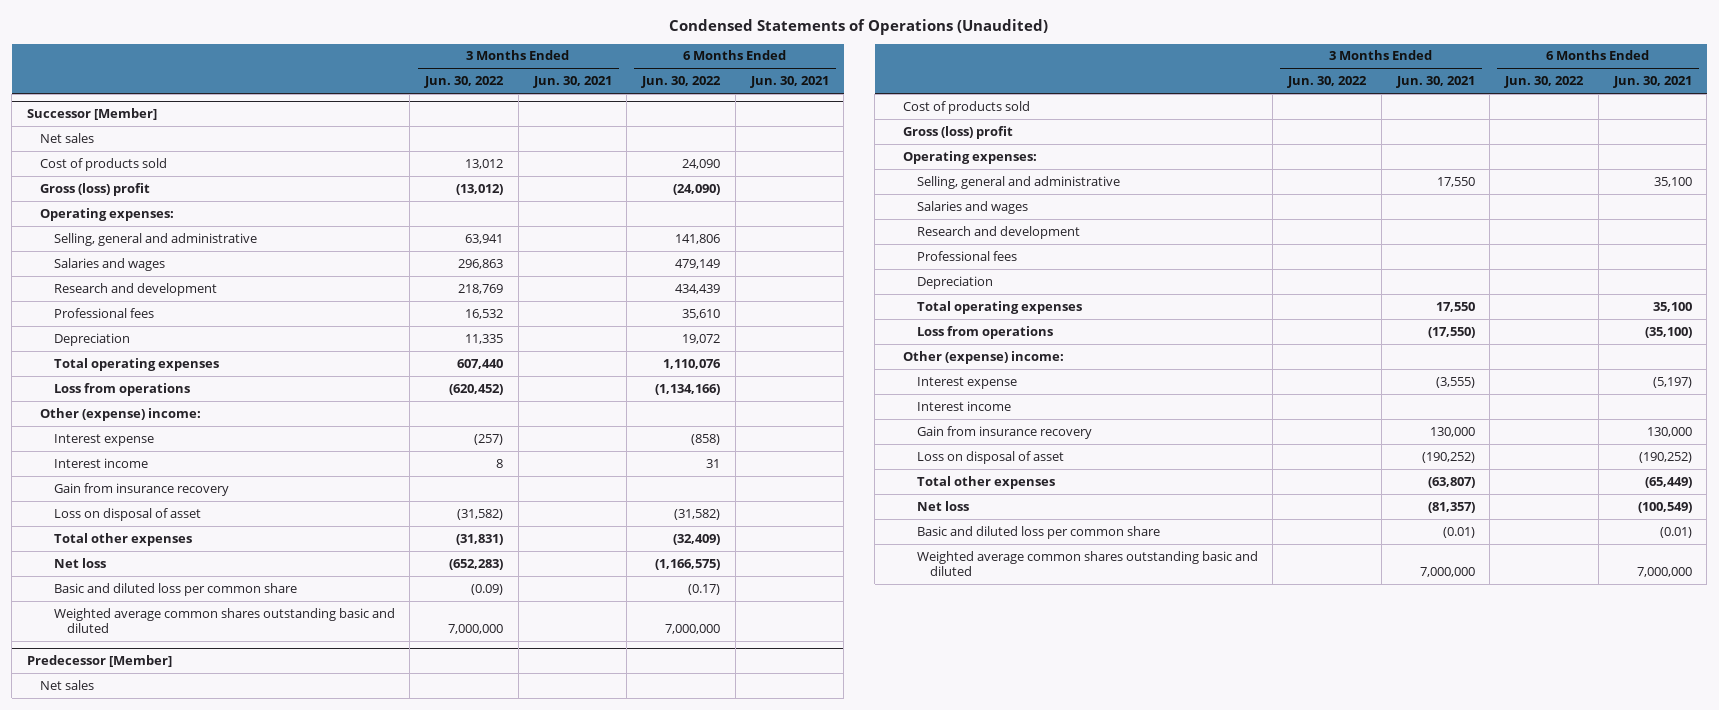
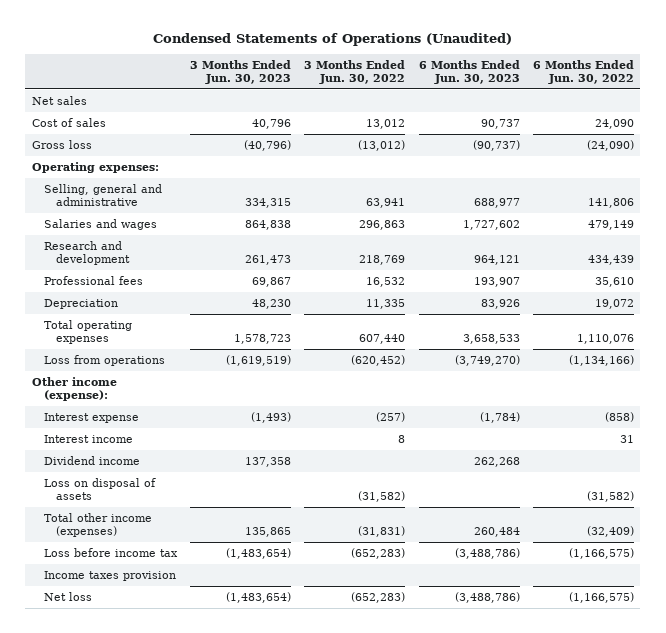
[532,76,612,89] Jun. 30, 2021 -> none
[749,76,829,89] Jun. 30, 2021 -> none
none -> [190,59,292,85] 3 Months Ended Jun. 30, 2023
none -> [418,59,520,85] 6 Months Ended Jun. 30, 2023
[27,108,158,121] Successor [Member] -> none
[40,157,168,171] Cost of products sold -> [31,118,106,128] Cost of sales
[40,182,151,196] Gross (loss) profit -> [31,140,92,150] Gross loss
[40,407,202,421] Other (expense) income: -> [31,377,117,402] Other income (expense):
[53,482,229,496] Gain from insurance recovery -> none
none -> [43,456,140,466] Dividend income
[53,507,201,521] Loss on disposal of asset -> [43,478,156,501] Loss on disposal of assets
[53,532,192,546] Total other expenses -> [43,513,152,538] Total other income (expenses)
none -> [43,548,178,558] Loss before income tax
none -> [43,571,176,582] Income taxes provision
[53,582,297,596] Basic and diluted loss per common share -> none
[53,607,395,634] Weighted average common shares outstanding basic and diluted -> none
[27,655,173,668] Predecessor [Member] -> none
[40,679,95,690] Net sales -> none
[903,100,1031,114] Cost of products sold -> none
[903,125,1014,139] Gross (loss) profit -> none
[903,150,1038,164] Operating expenses: -> none
[916,175,1120,189] Selling, general and administrative -> none
[916,200,1028,214] Salaries and wages -> none
[916,225,1080,239] Research and development -> none
[916,250,1017,261] Professional fees -> none
[916,275,993,289] Depreciation -> none
[916,300,1082,314] Total operating expenses -> none
[916,325,1053,339] Loss from operations -> none
[903,350,1065,364] Other (expense) income: -> none
[916,376,1017,389] Interest expense -> none
[916,400,1011,411] Interest income -> none
[916,425,1092,439] Gain from insurance recovery -> none
[916,450,1064,464] Loss on disposal of asset -> none
[916,475,1055,489] Total other expenses -> none
[916,500,969,511] Net loss -> none
[916,525,1160,539] Basic and diluted loss per common share -> none
[916,550,1258,577] Weighted average common shares outstanding basic and diluted -> none

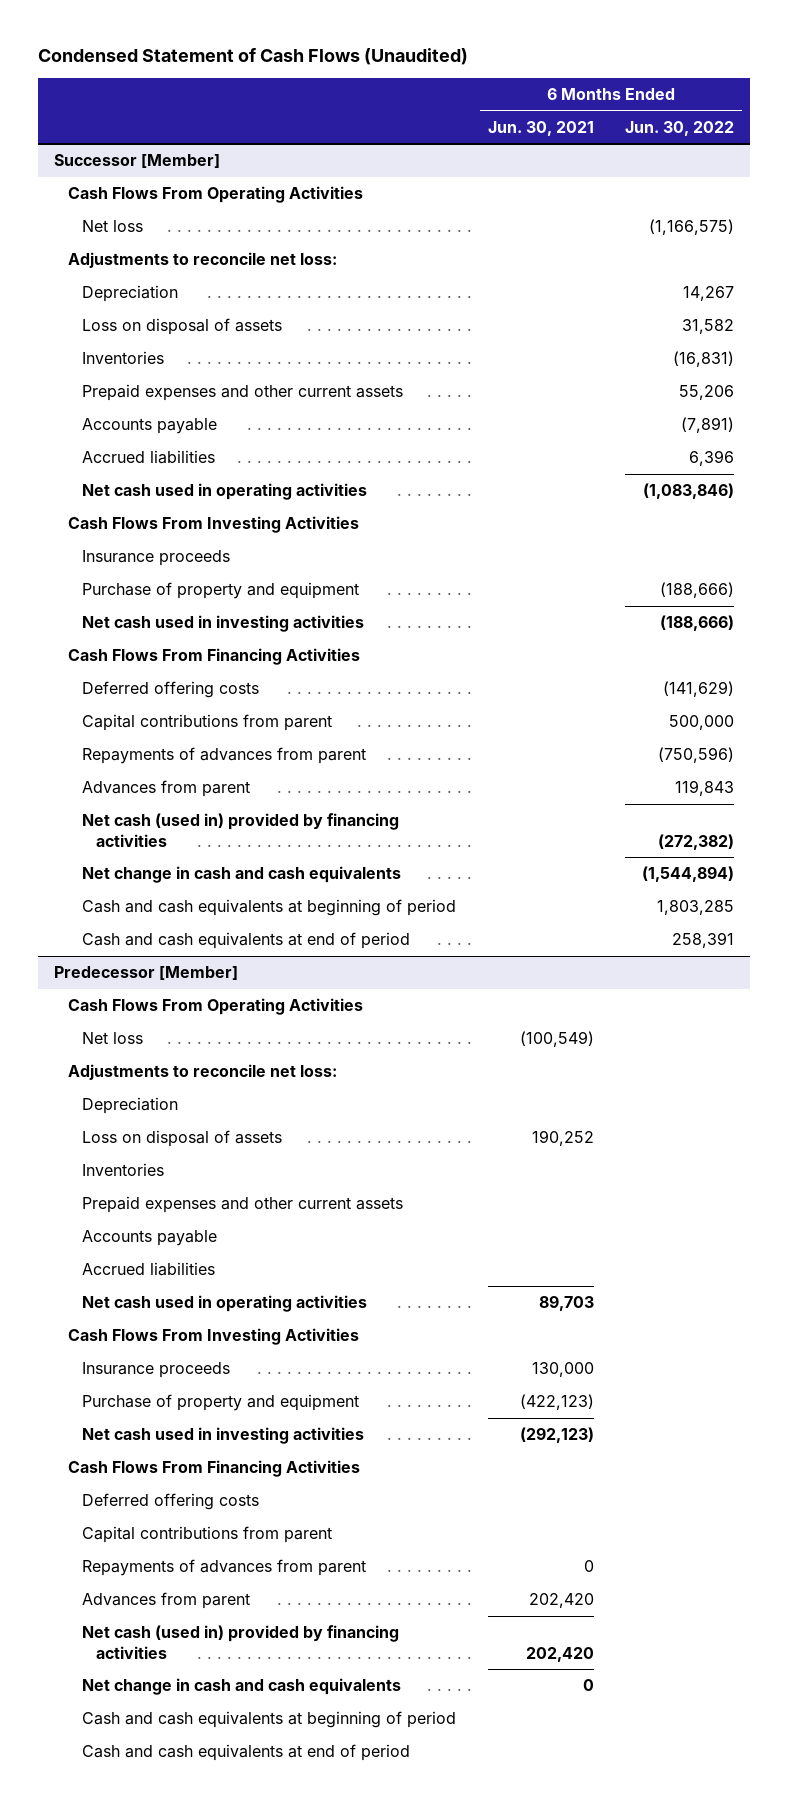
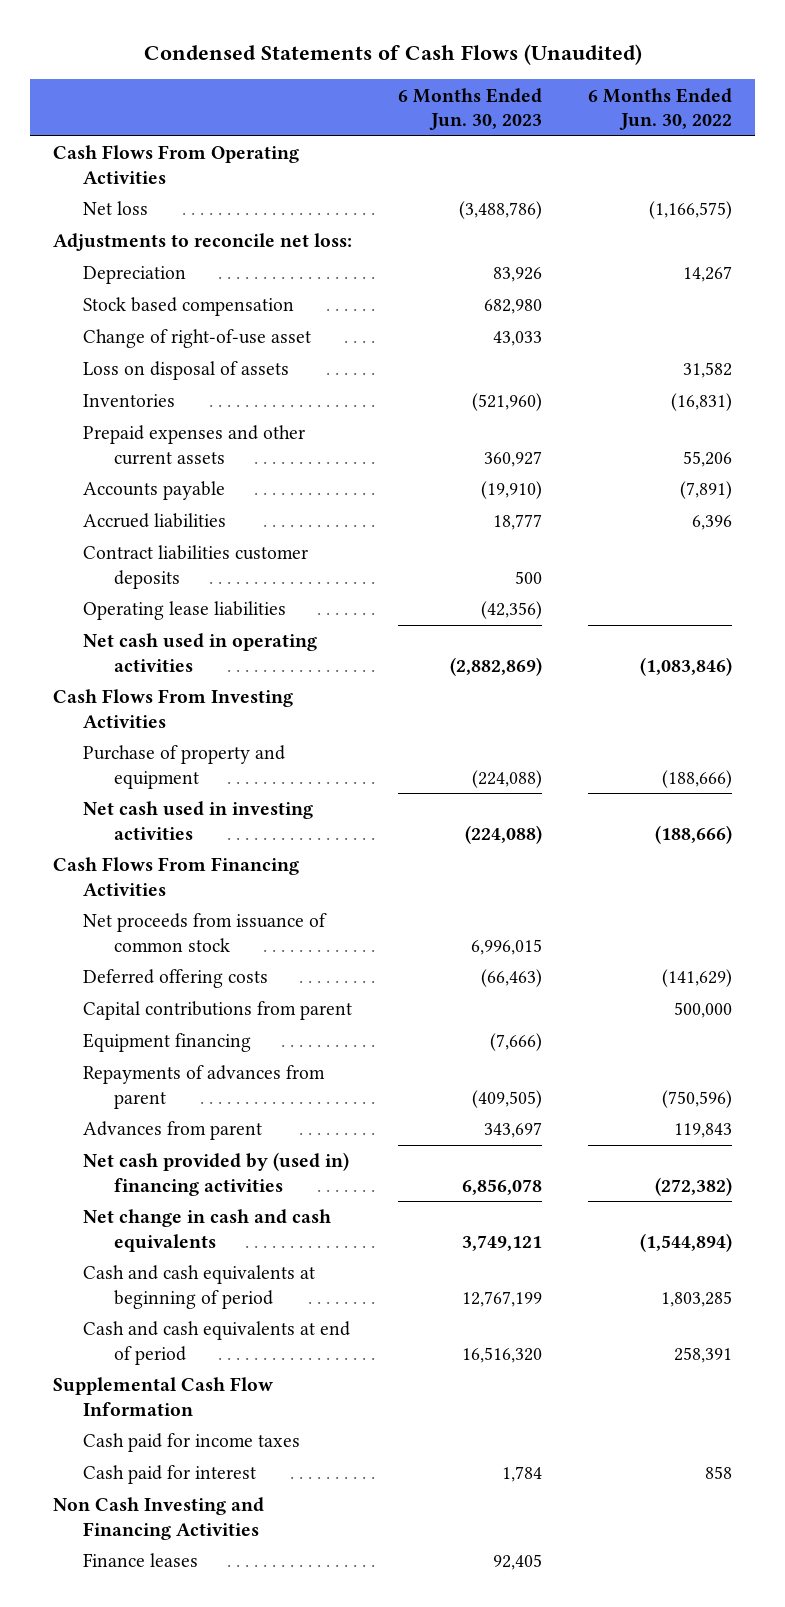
[37,48,468,66] Condensed Statement of Cash Flows (Unaudited) -> [143,44,642,66] Condensed Statements of Cash Flows (Unaudited)
[487,120,594,136] Jun. 30, 2021 -> none
none -> [398,87,543,131] 6 Months Ended Jun. 30, 2023
[53,154,220,169] Successor [Member] -> none
none -> [83,297,295,317] Stock based compensation
none -> [83,329,312,349] Change of right-of-use asset
none -> [83,545,309,589] Contract liabilities customer deposits
none -> [83,601,287,621] Operating lease liabilities
[81,550,230,567] Insurance proceeds -> none
none -> [83,913,328,952] Net proceeds from issuance of common stock
none -> [83,1033,252,1053] Equipment financing
[81,813,399,847] Net cash (used in) provided by financing activities -> [83,1152,350,1196] Net cash provided by (used in) financing activities
[53,966,238,981] Predecessor [Member] -> none
[67,998,363,1016] Cash Flows From Operating Activities -> none
[81,1032,143,1045] Net loss -> none
[67,1064,337,1081] Adjustments to reconcile net loss: -> none
[81,1097,178,1115] Depreciation -> none
[81,1130,282,1148] Loss on disposal of assets -> none
[81,1163,164,1177] Inventories -> none
[81,1196,403,1214] Prepaid expenses and other current assets -> none
[81,1230,217,1247] Accounts payable -> none
[81,1262,215,1277] Accrued liabilities -> none
[81,1295,367,1313] Net cash used in operating activities -> none
[67,1328,359,1346] Cash Flows From Investing Activities -> none
[81,1362,230,1379] Insurance proceeds -> none
[81,1394,359,1412] Purchase of property and equipment -> none
[81,1427,364,1445] Net cash used in investing activities -> none
[67,1460,360,1478] Cash Flows From Financing Activities -> none
[81,1493,259,1511] Deferred offering costs -> none
[81,1526,332,1544] Capital contributions from parent -> none
[81,1559,366,1577] Repayments of advances from parent -> none
[81,1592,250,1610] Advances from parent -> none
[81,1625,399,1659] Net cash (used in) provided by financing activities -> none
[81,1678,401,1696] Net change in cash and cash equivalents -> none
[81,1711,456,1729] Cash and cash equivalents at beginning of period -> none
[81,1744,410,1762] Cash and cash equivalents at end of period -> none
none -> [53,1377,274,1416] Supplemental Cash Flow Information
none -> [83,1433,301,1453] Cash paid for income taxes
none -> [83,1465,257,1485] Cash paid for interest
none -> [53,1497,265,1540] Non Cash Investing and Financing Activities
none -> [83,1553,199,1568] Finance leases

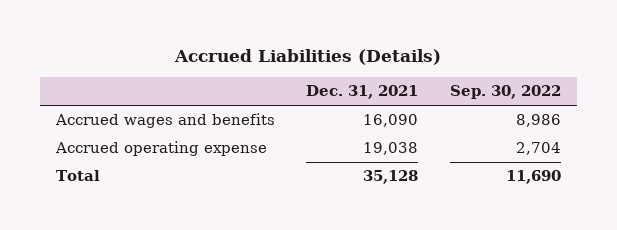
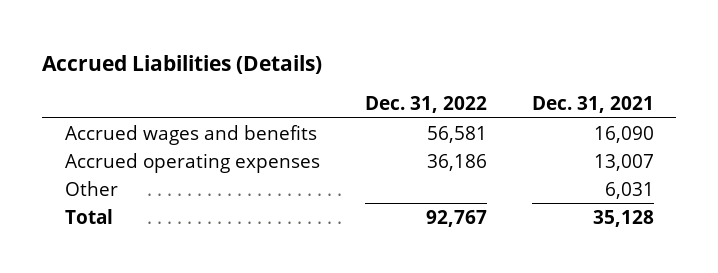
[450,85,562,100] Sep. 30, 2022 -> none
none -> [364,95,487,113] Dec. 31, 2022
[54,141,267,157] Accrued operating expense -> [64,152,320,173] Accrued operating expenses
[363,142,419,156] 19,038 -> [593,153,654,171] 13,007
none -> [64,180,118,196] Other

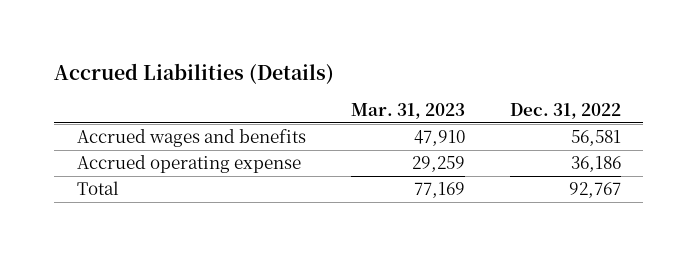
[531,95,654,113] Dec. 31, 2021 -> none
none -> [350,103,465,120] Mar. 31, 2023
[64,180,118,196] Other -> none
[64,152,320,173] Accrued operating expenses -> [76,155,301,174] Accrued operating expense

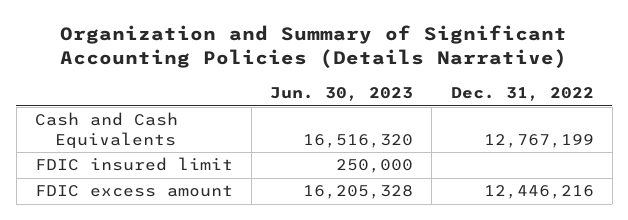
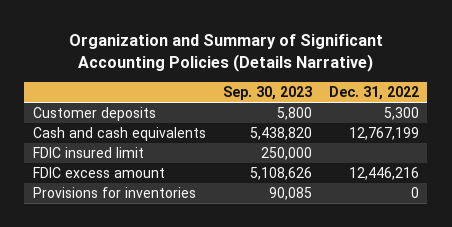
[270,87,414,102] Jun. 30, 2023 -> none
none -> [222,86,312,101] Sep. 30, 2023
none -> [32,107,156,122] Customer deposits
[34,112,178,149] Cash and Cash Equivalents -> [32,127,206,142] Cash and cash equivalents
none -> [32,187,196,199] Provisions for inventories

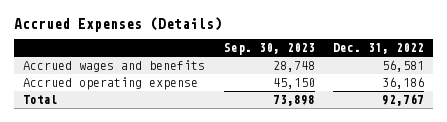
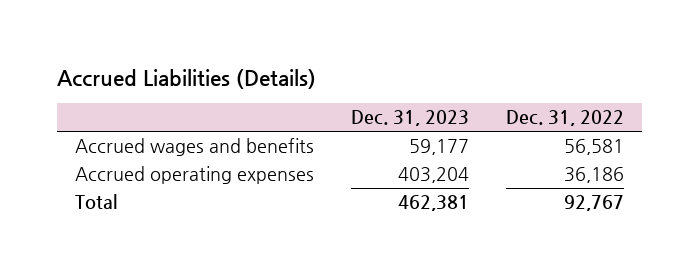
[14,17,223,33] Accrued Expenses (Details) -> [56,68,316,89] Accrued Liabilities (Details)
[223,43,315,56] Sep. 30, 2023 -> none
none -> [351,110,470,127] Dec. 31, 2023
[23,76,199,90] Accrued operating expense -> [75,166,315,185] Accrued operating expenses

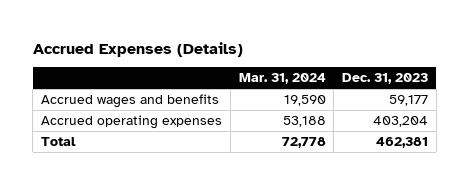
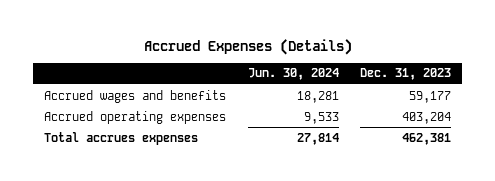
[238,73,326,85] Mar. 31, 2024 -> none
none -> [247,68,339,81] Jun. 30, 2024
[41,137,77,147] Total -> [43,131,198,145] Total accrues expenses

